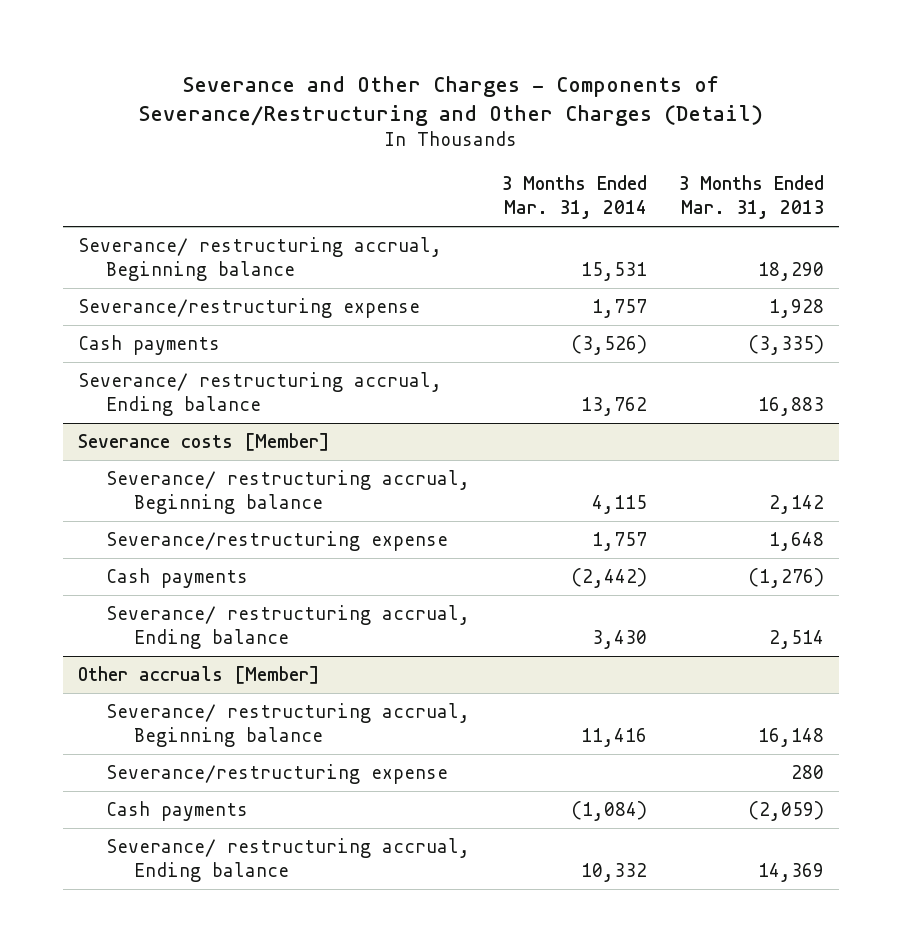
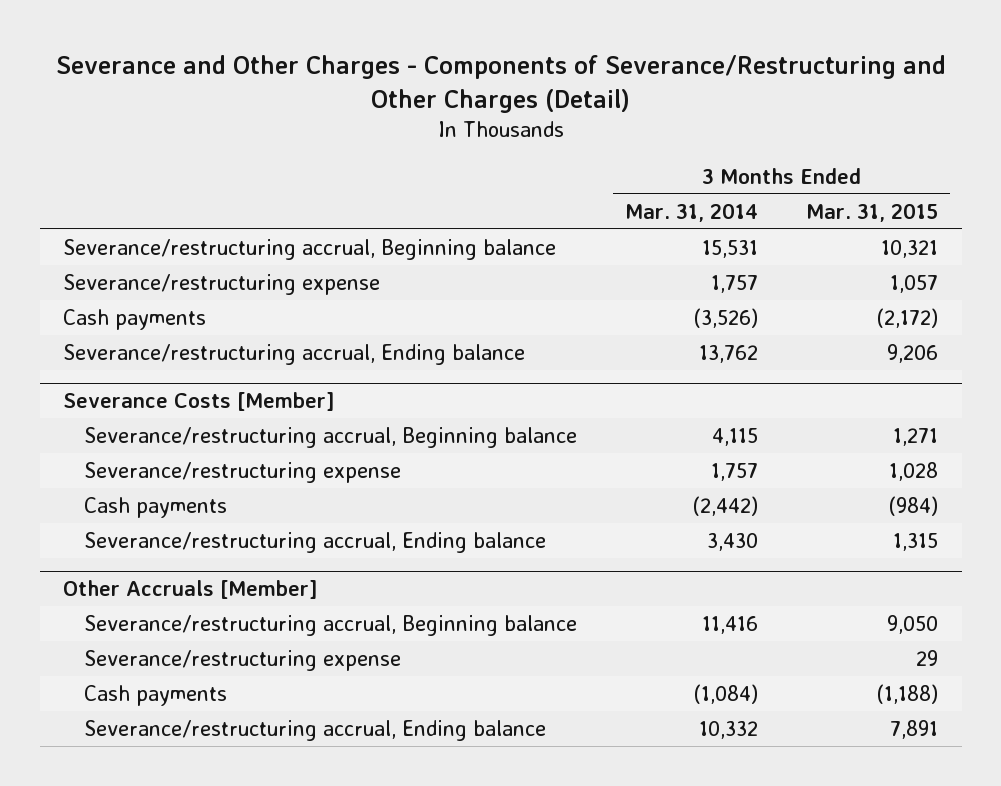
[677,174,824,220] 3 Months Ended Mar. 31, 2013 -> none
none -> [805,202,938,222] Mar. 31, 2015
[77,236,442,282] Severance/ restructuring accrual, Beginning balance -> [63,238,557,260] Severance/restructuring accrual, Beginning balance
[77,371,442,417] Severance/ restructuring accrual, Ending balance -> [63,343,526,365] Severance/restructuring accrual, Ending balance
[77,432,330,451] Severance costs [Member] -> [63,392,336,412] Severance Costs [Member]
[106,469,471,515] Severance/ restructuring accrual, Beginning balance -> [84,426,578,448] Severance/restructuring accrual, Beginning balance
[106,604,471,650] Severance/ restructuring accrual, Ending balance -> [84,531,547,553] Severance/restructuring accrual, Ending balance
[77,665,320,684] Other accruals [Member] -> [63,580,319,600] Other Accruals [Member]
[106,702,471,748] Severance/ restructuring accrual, Beginning balance -> [84,614,578,636] Severance/restructuring accrual, Beginning balance
[106,837,471,883] Severance/ restructuring accrual, Ending balance -> [84,719,547,741] Severance/restructuring accrual, Ending balance

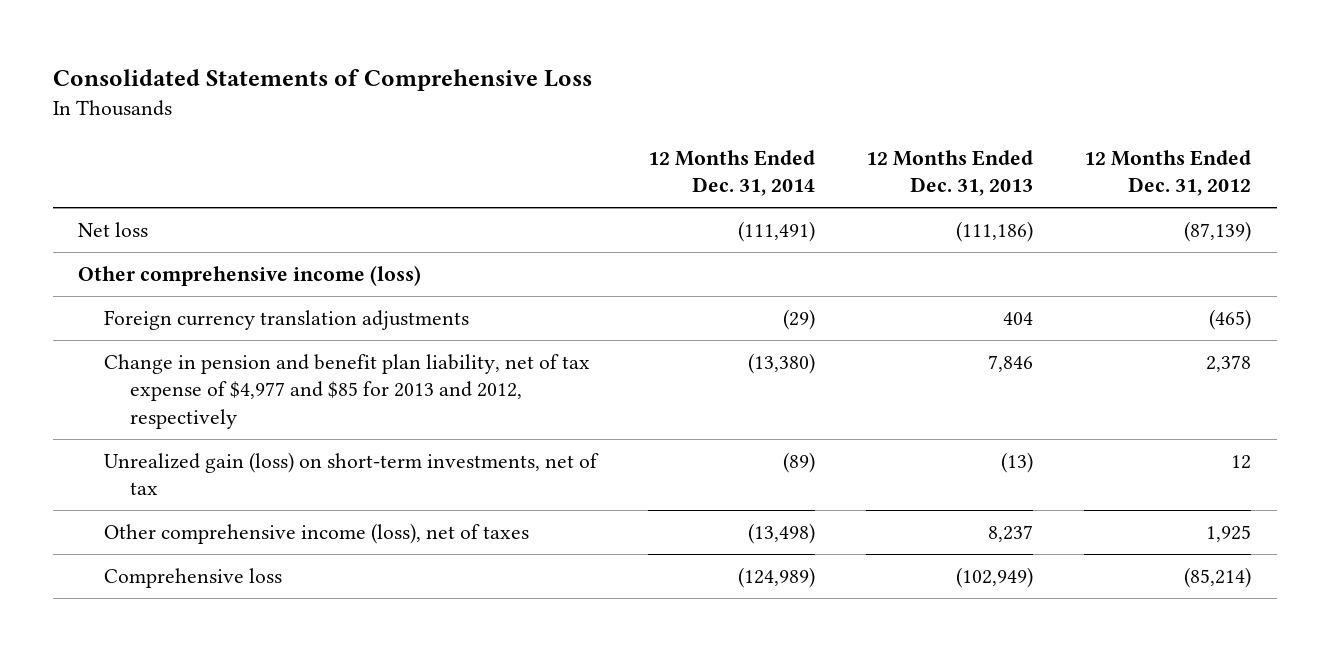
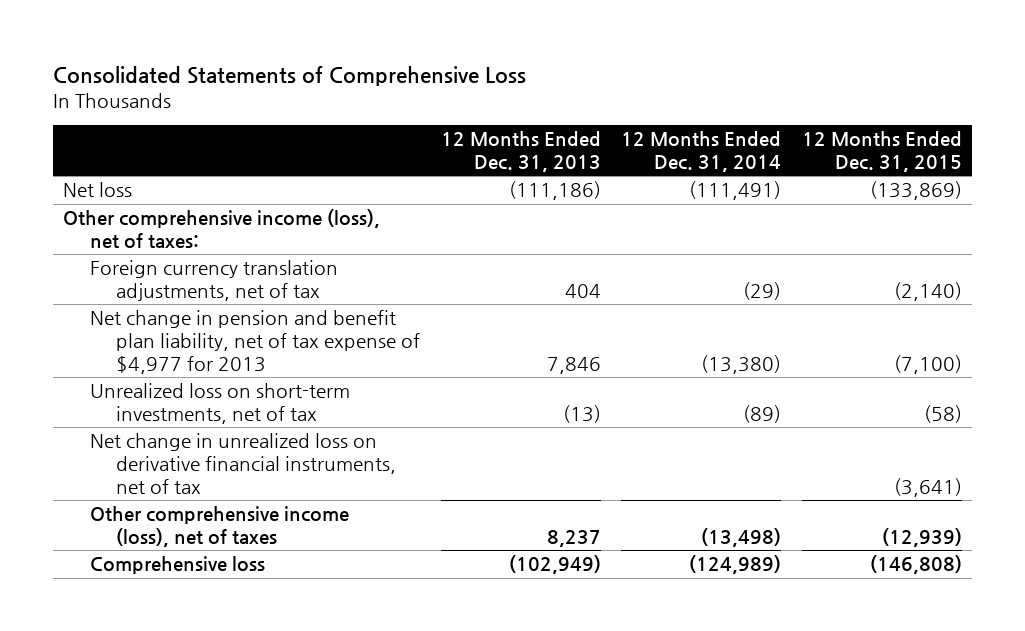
[1084,149,1252,197] 12 Months Ended Dec. 31, 2012 -> none
none -> [801,131,962,173] 12 Months Ended Dec. 31, 2015
[78,264,422,286] Other comprehensive income (loss) -> [63,209,381,249] Other comprehensive income (loss), net of taxes:
[104,309,470,330] Foreign currency translation adjustments -> [89,260,338,302] Foreign currency translation adjustments, net of tax
[104,353,591,429] Change in pension and benefit plan liability, net of tax expense of $4,977 and $85 for 2013 and 2012, respectively -> [89,310,420,374] Net change in pension and benefit plan liability, net of tax expense of $4,977 for 2013
[104,451,600,496] Unrealized gain (loss) on short-term investments, net of tax -> [89,383,350,425] Unrealized loss on short-term investments, net of tax
none -> [89,433,396,494] Net change in unrealized loss on derivative financial instruments, net of tax

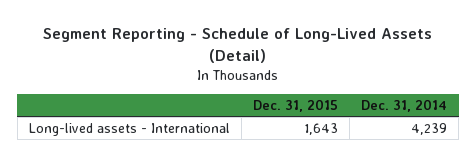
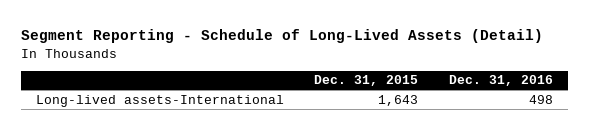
[361,98,448,112] Dec. 31, 2014 -> none
none -> [448,75,553,87] Dec. 31, 2016
[28,123,230,137] Long-lived assets - International -> [35,94,284,107] Long-lived assets-International

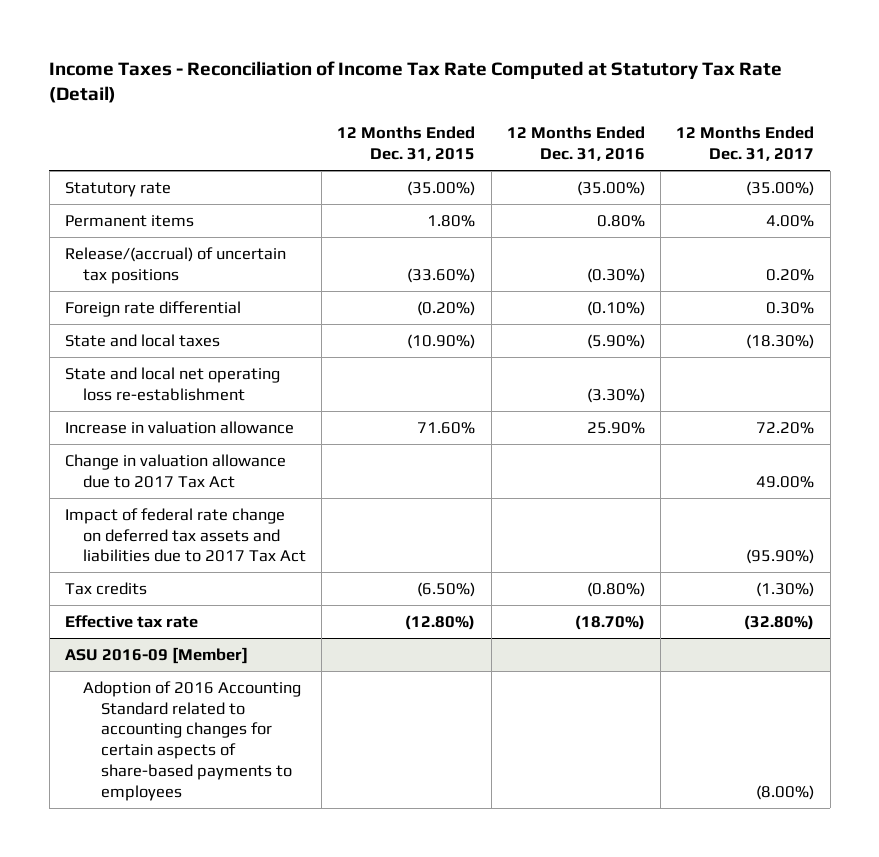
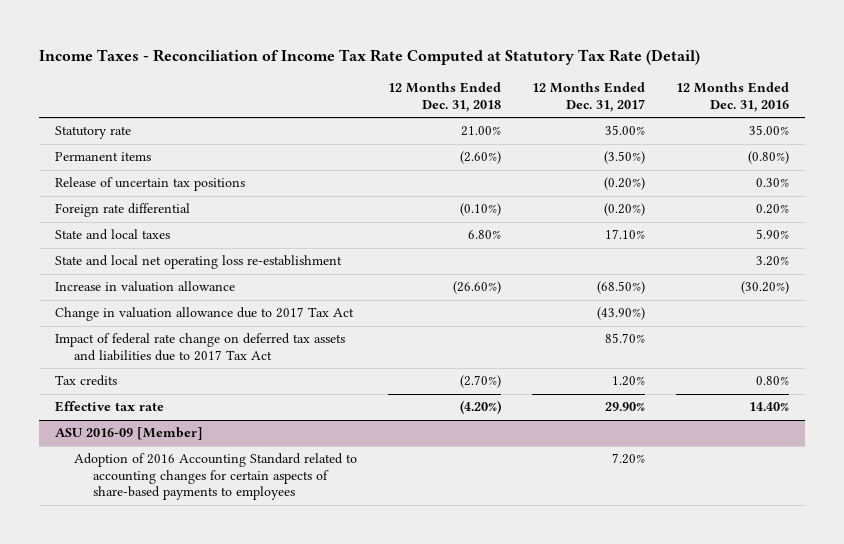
[337,126,476,162] 12 Months Ended Dec. 31, 2015 -> none
none -> [387,82,501,112] 12 Months Ended Dec. 31, 2018
[576,180,645,196] (35.00%) -> [749,125,790,136] 35.00%
[746,180,815,196] (35.00%) -> [605,125,646,136] 35.00%
[596,214,645,227] 0.80% -> [748,151,790,165] (0.80%)
[766,214,815,227] 4.00% -> [604,151,646,165] (3.50%)
[64,246,286,284] Release/(accrual) of uncertain tax positions -> [55,177,246,192] Release of uncertain tax positions
[586,267,645,283] (0.30%) -> [756,178,790,188] 0.30%
[766,268,815,281] 0.20% -> [604,177,646,191] (0.20%)
[586,300,645,316] (0.10%) -> [756,204,790,215] 0.20%
[766,301,815,314] 0.30% -> [604,203,646,217] (0.20%)
[586,333,645,349] (5.90%) -> [756,229,790,240] 5.90%
[746,333,815,349] (18.30%) -> [605,229,646,240] 17.10%
[586,387,645,403] (3.30%) -> [756,256,790,267] 3.20%
[586,421,645,434] 25.90% -> [741,281,790,295] (30.20%)
[756,421,815,434] 72.20% -> [597,281,646,295] (68.50%)
[756,475,815,488] 49.00% -> [597,307,646,321] (43.90%)
[746,549,815,565] (95.90%) -> [605,333,646,344] 85.70%
[586,581,645,597] (0.80%) -> [756,376,790,386] 0.80%
[756,581,815,597] (1.30%) -> [612,376,646,387] 1.20%
[574,614,645,630] (18.70%) -> [749,402,790,412] 14.40%
[744,614,815,630] (32.80%) -> [605,402,646,412] 29.90%
[756,784,815,800] (8.00%) -> [612,453,646,465] 7.20%

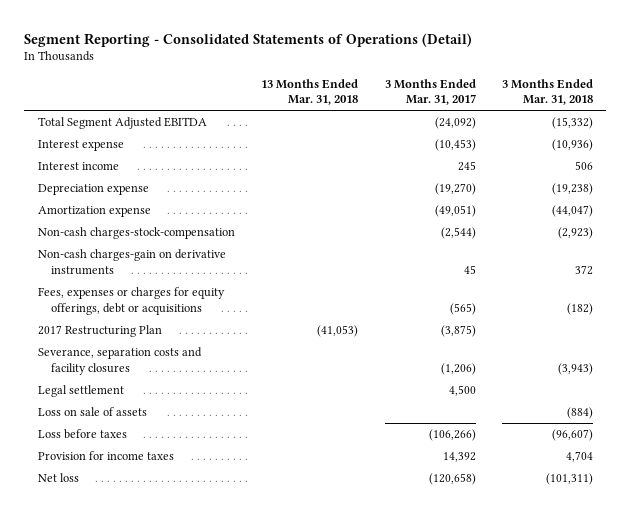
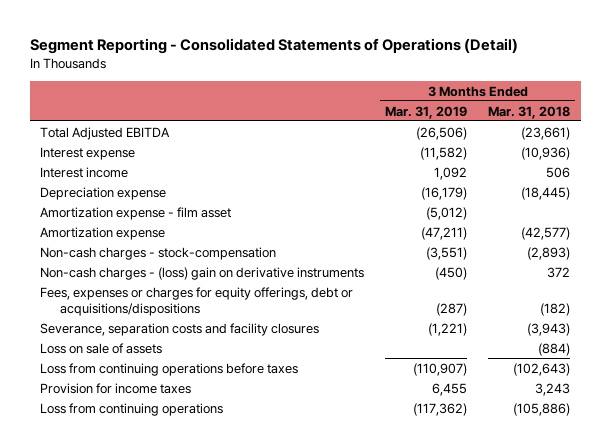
[261,78,359,106] 13 Months Ended Mar. 31, 2018 -> none
[384,78,476,106] 3 Months Ended Mar. 31, 2017 -> none
none -> [385,105,468,119] Mar. 31, 2019
[37,117,207,130] Total Segment Adjusted EBITDA -> [40,126,171,140] Total Adjusted EBITDA
[552,117,594,130] (15,332) -> [521,126,571,140] (23,661)
[37,325,162,338] 2017 Restructuring Plan -> none
[552,183,594,196] (19,238) -> [521,186,571,200] (18,445)
none -> [40,206,232,220] Amortization expense - film asset
[552,205,594,218] (44,047) -> [521,226,571,240] (42,577)
[37,227,235,240] Non-cash charges-stock-compensation -> [40,246,277,260] Non-cash charges - stock-compensation
[558,227,594,240] (2,923) -> [527,246,571,260] (2,893)
[37,249,226,275] Non-cash charges-gain on derivative instruments -> [40,266,365,280] Non-cash charges - (loss) gain on derivative instruments
[37,287,225,315] Fees, expenses or charges for equity offerings, debt or acquisitions -> [40,286,354,316] Fees, expenses or charges for equity offerings, debt or acquisitions/dispositions
[37,385,124,398] Legal settlement -> none
[37,473,79,483] Net loss -> none
[37,429,127,440] Loss before taxes -> [40,362,299,376] Loss from continuing operations before taxes
[552,429,594,442] (96,607) -> [513,362,571,376] (102,643)
[566,451,594,463] 4,704 -> [535,382,571,396] 3,243
none -> [40,402,224,416] Loss from continuing operations

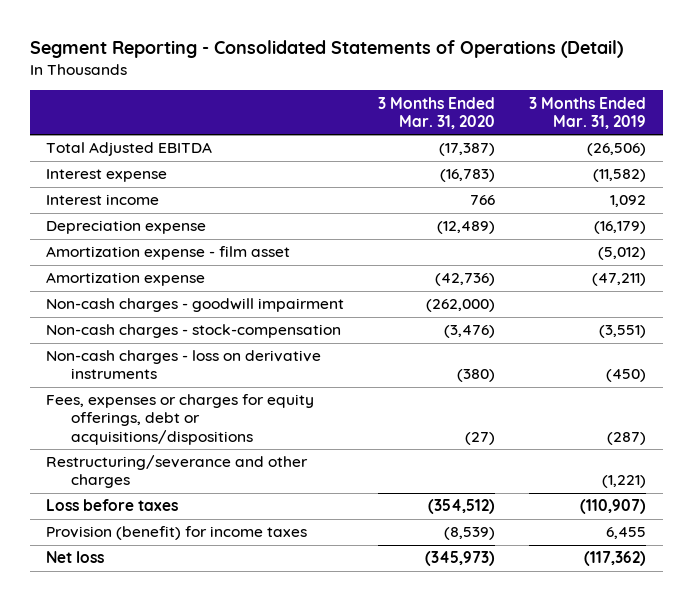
[488,105,571,119] Mar. 31, 2018 -> none
none -> [378,96,496,129] 3 Months Ended Mar. 31, 2020
none -> [46,298,345,313] Non-cash charges - goodwill impairment
[40,266,365,280] Non-cash charges - (loss) gain on derivative instruments -> [46,350,322,380] Non-cash charges - loss on derivative instruments
[40,342,163,354] Loss on sale of assets -> none
[40,322,320,336] Severance, separation costs and facility closures -> [46,455,309,489] Restructuring/severance and other charges
[40,362,299,376] Loss from continuing operations before taxes -> [46,499,179,512] Loss before taxes
[40,382,192,394] Provision for income taxes -> [46,526,308,541] Provision (benefit) for income taxes
[40,402,224,416] Loss from continuing operations -> [46,551,105,564] Net loss

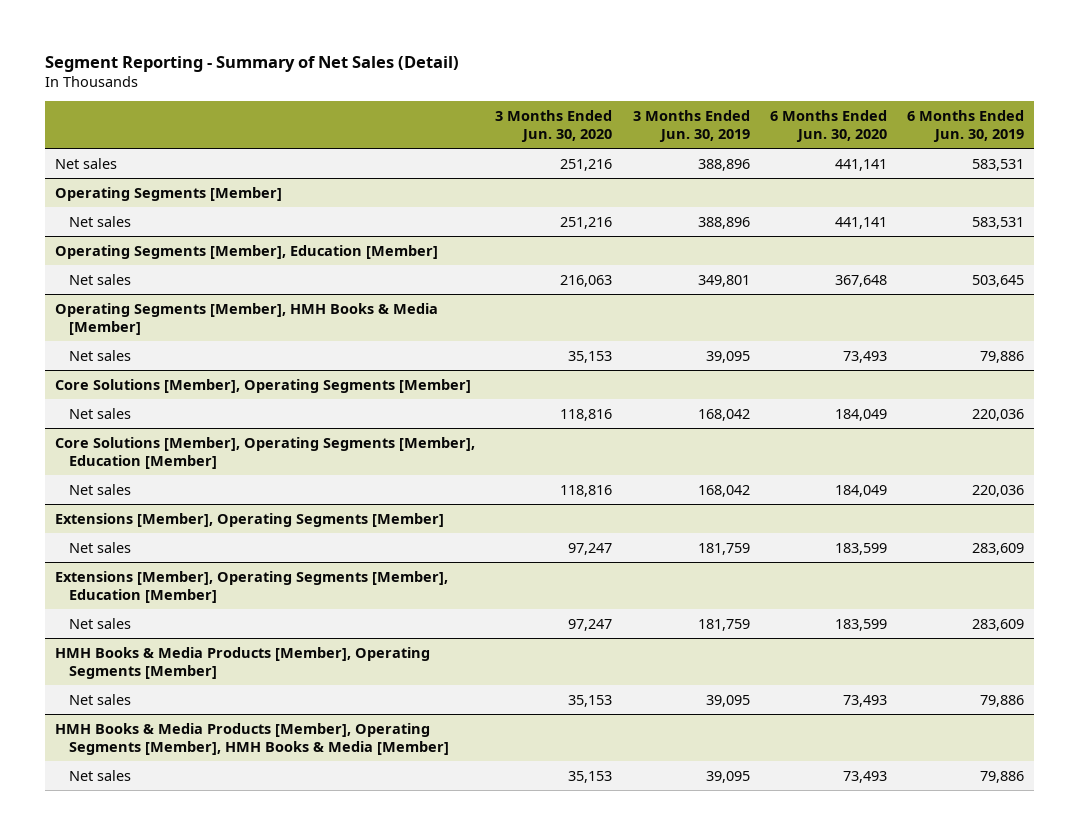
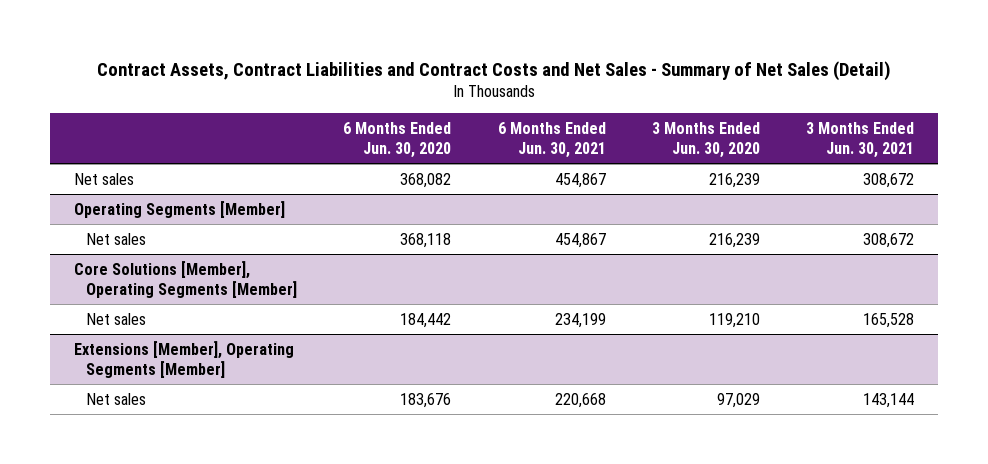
[45,55,460,72] Segment Reporting - Summary of Net Sales (Detail) -> [97,60,892,81] Contract Assets, Contract Liabilities and Contract Costs and Net Sales - Summary of Net Sales (Detail)
[632,110,750,142] 3 Months Ended Jun. 30, 2019 -> none
[906,110,1024,142] 6 Months Ended Jun. 30, 2019 -> none
none -> [497,122,606,159] 6 Months Ended Jun. 30, 2021
none -> [806,122,915,159] 3 Months Ended Jun. 30, 2021
[560,158,613,171] 251,216 -> [709,172,761,188] 216,239
[834,158,887,171] 441,141 -> [400,172,452,188] 368,082
[55,244,439,259] Operating Segments [Member], Education [Member] -> none
[68,273,131,285] Net sales -> none
[55,302,439,335] Operating Segments [Member], HMH Books & Media [Member] -> none
[68,349,131,361] Net sales -> none
[560,216,613,229] 251,216 -> [709,232,761,248] 216,239
[834,216,887,229] 441,141 -> [400,232,452,248] 368,118
[55,436,476,469] Core Solutions [Member], Operating Segments [Member], Education [Member] -> none
[68,483,131,495] Net sales -> none
[560,408,613,421] 118,816 -> [709,312,761,328] 119,210
[834,408,887,421] 184,049 -> [400,312,452,328] 184,442
[55,570,449,603] Extensions [Member], Operating Segments [Member], Education [Member] -> none
[68,617,131,629] Net sales -> none
[55,646,431,679] HMH Books & Media Products [Member], Operating Segments [Member] -> none
[68,693,131,705] Net sales -> none
[55,722,449,755] HMH Books & Media Products [Member], Operating Segments [Member], HMH Books & Media [Member] -> none
[68,769,131,781] Net sales -> none
[568,542,613,555] 97,247 -> [717,392,761,408] 97,029
[834,542,887,555] 183,599 -> [400,392,452,408] 183,676

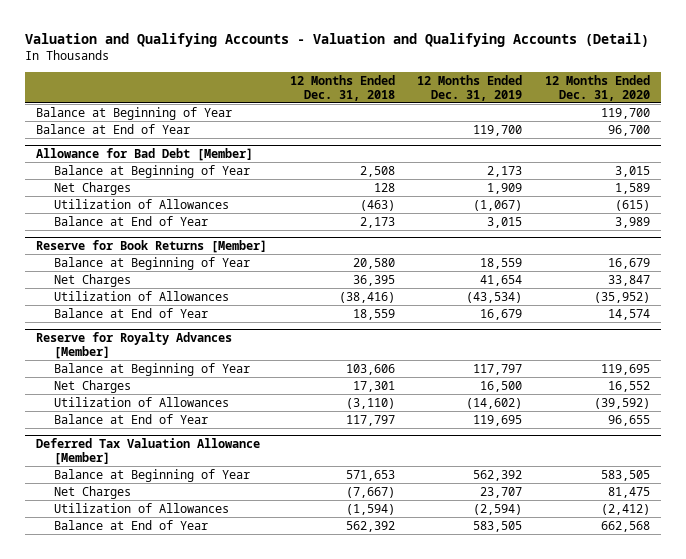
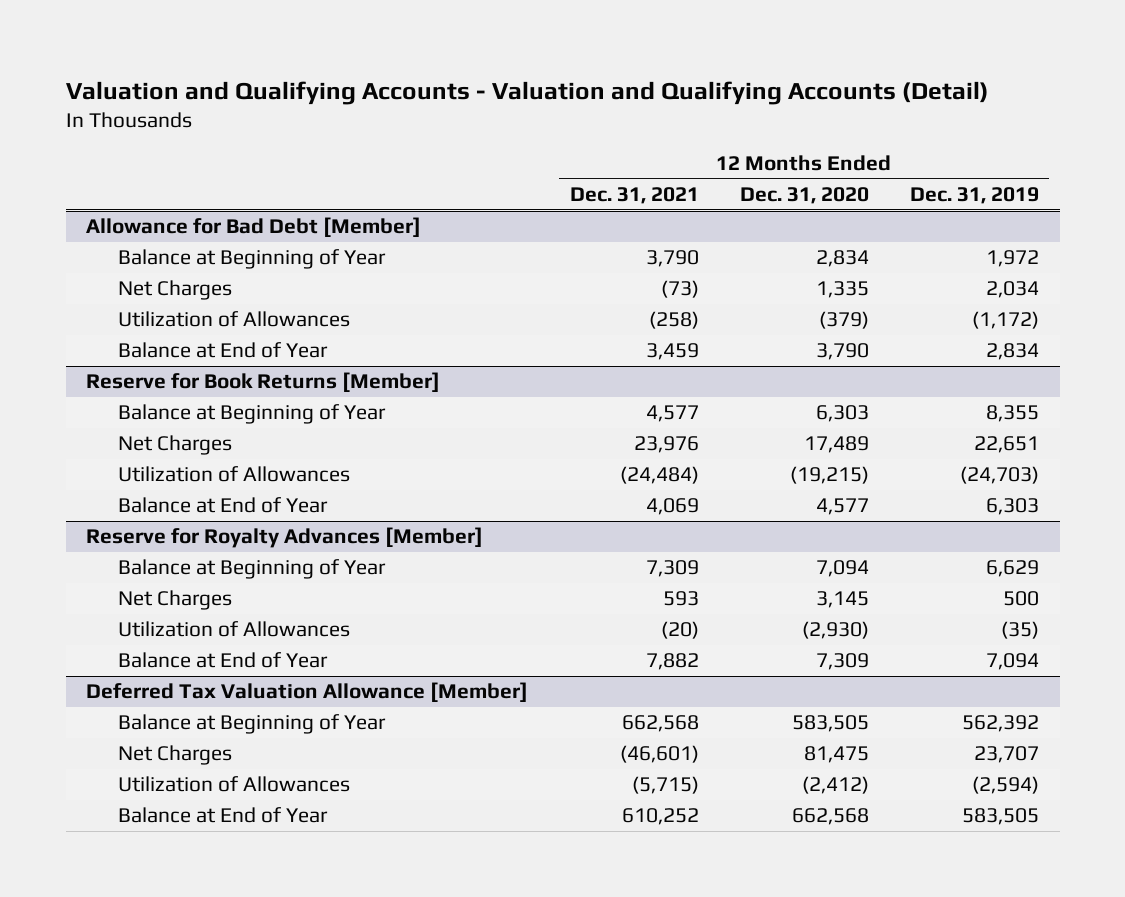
[289,74,395,101] 12 Months Ended Dec. 31, 2018 -> none
none -> [569,187,699,205] Dec. 31, 2021
[36,106,233,120] Balance at Beginning of Year -> none
[36,123,191,134] Balance at End of Year -> none
[487,165,523,177] 2,173 -> [986,250,1040,268] 1,972
[614,165,650,177] 3,015 -> [815,250,869,268] 2,834
[487,182,523,194] 1,909 -> [986,281,1040,299] 2,034
[614,182,650,194] 1,589 -> [815,281,869,299] 1,335
[473,199,523,211] (1,067) -> [972,311,1040,330] (1,172)
[614,199,650,211] (615) -> [818,311,869,330] (379)
[487,216,523,228] 3,015 -> [986,343,1040,361] 2,834
[614,216,650,228] 3,989 -> [815,343,869,361] 3,790
[480,257,523,269] 18,559 -> [986,405,1040,423] 8,355
[607,257,650,269] 16,679 -> [815,405,869,423] 6,303
[480,274,523,286] 41,654 -> [974,436,1040,454] 22,651
[607,274,650,286] 33,847 -> [803,436,869,454] 17,489
[466,291,523,303] (43,534) -> [960,466,1040,485] (24,703)
[593,291,650,303] (35,952) -> [789,466,869,485] (19,215)
[480,308,523,320] 16,679 -> [986,498,1040,516] 6,303
[607,308,650,320] 14,574 -> [815,498,869,516] 4,577
[473,363,523,375] 117,797 -> [986,560,1040,578] 6,629
[600,363,650,375] 119,695 -> [815,560,869,578] 7,094
[480,380,523,392] 16,500 -> [1003,591,1040,607] 500
[607,380,650,392] 16,552 -> [815,591,869,609] 3,145
[466,397,523,409] (14,602) -> [1001,621,1040,640] (35)
[593,397,650,409] (39,592) -> [801,621,869,640] (2,930)
[473,414,523,426] 119,695 -> [986,653,1040,671] 7,094
[607,414,650,426] 96,655 -> [815,653,869,671] 7,309

